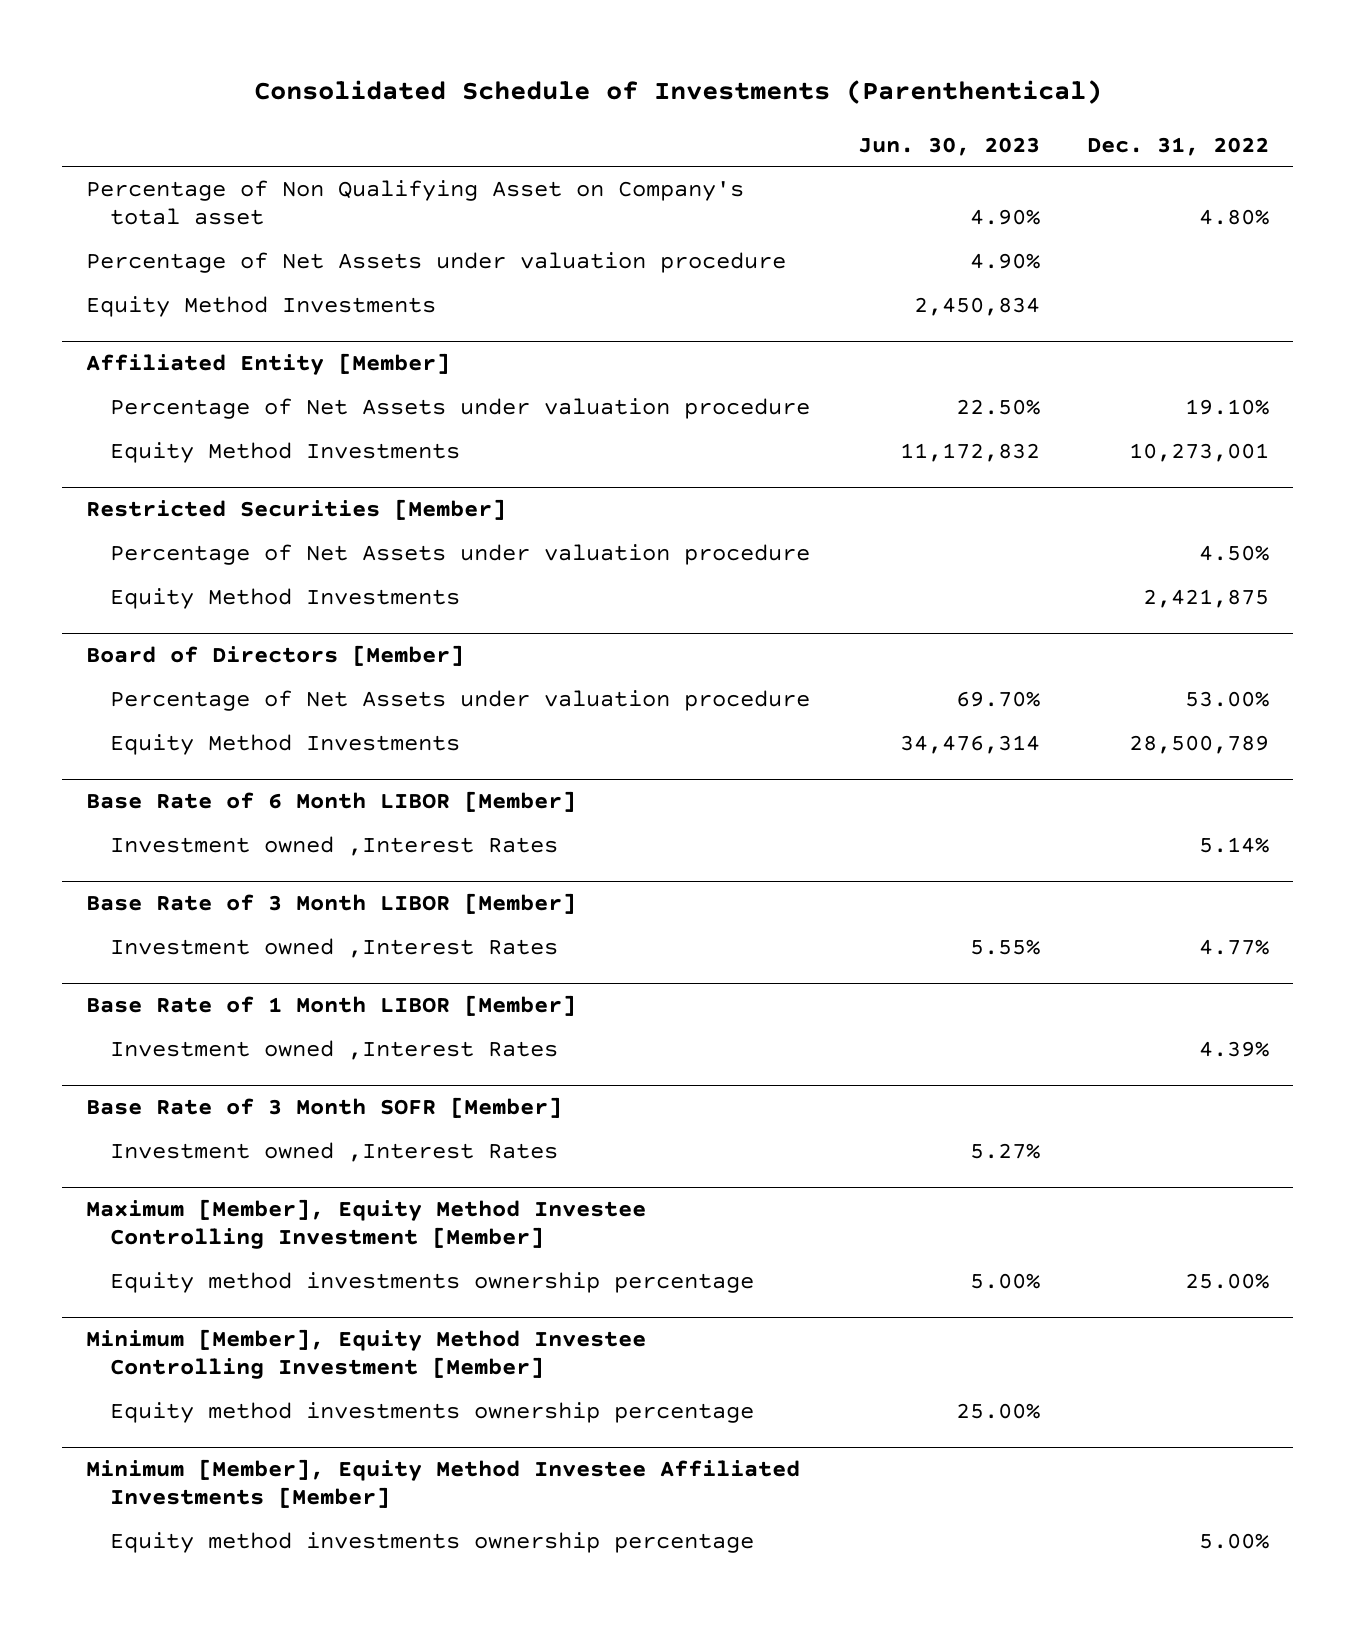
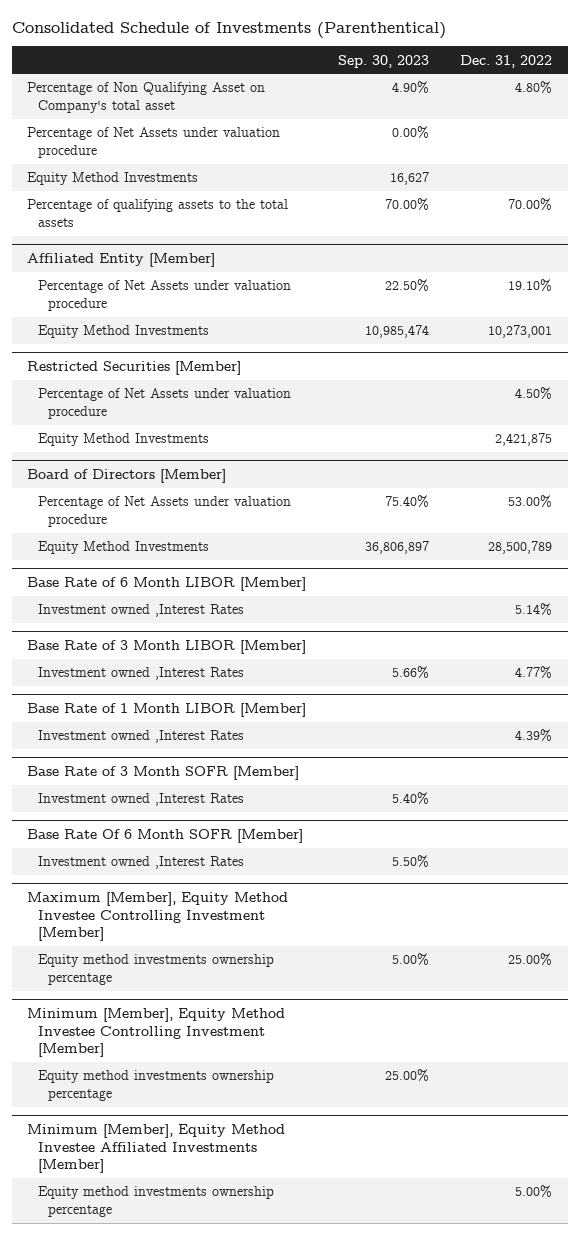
[857,136,1040,156] Jun. 30, 2023 -> none
none -> [337,54,429,68] Sep. 30, 2023
none -> [27,199,289,227] Percentage of qualifying assets to the total assets
none -> [27,829,304,844] Base Rate Of 6 Month SOFR [Member]
none -> [37,856,244,870] Investment owned ,Interest Rates

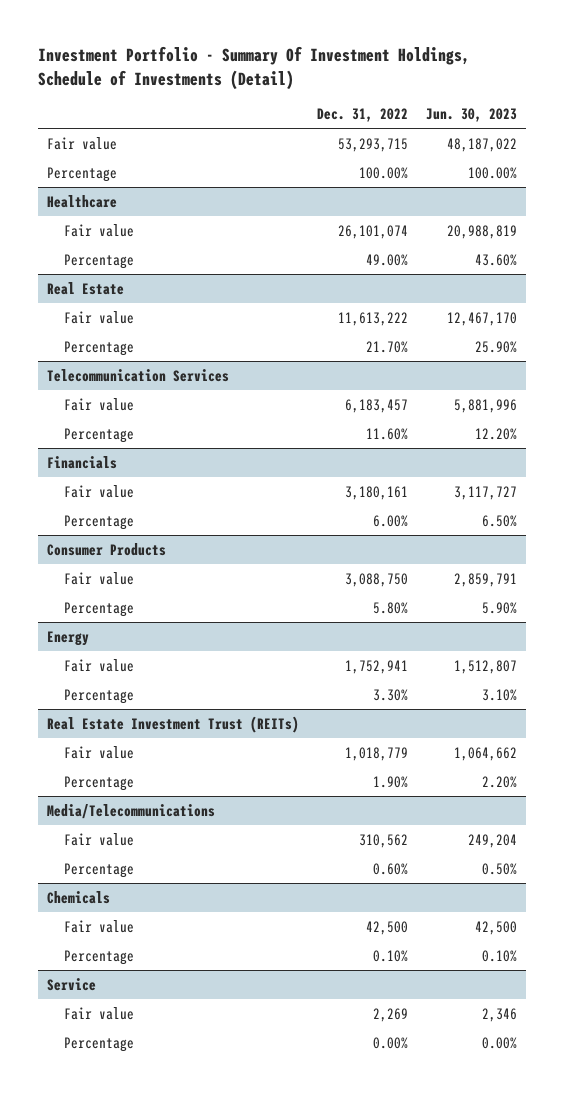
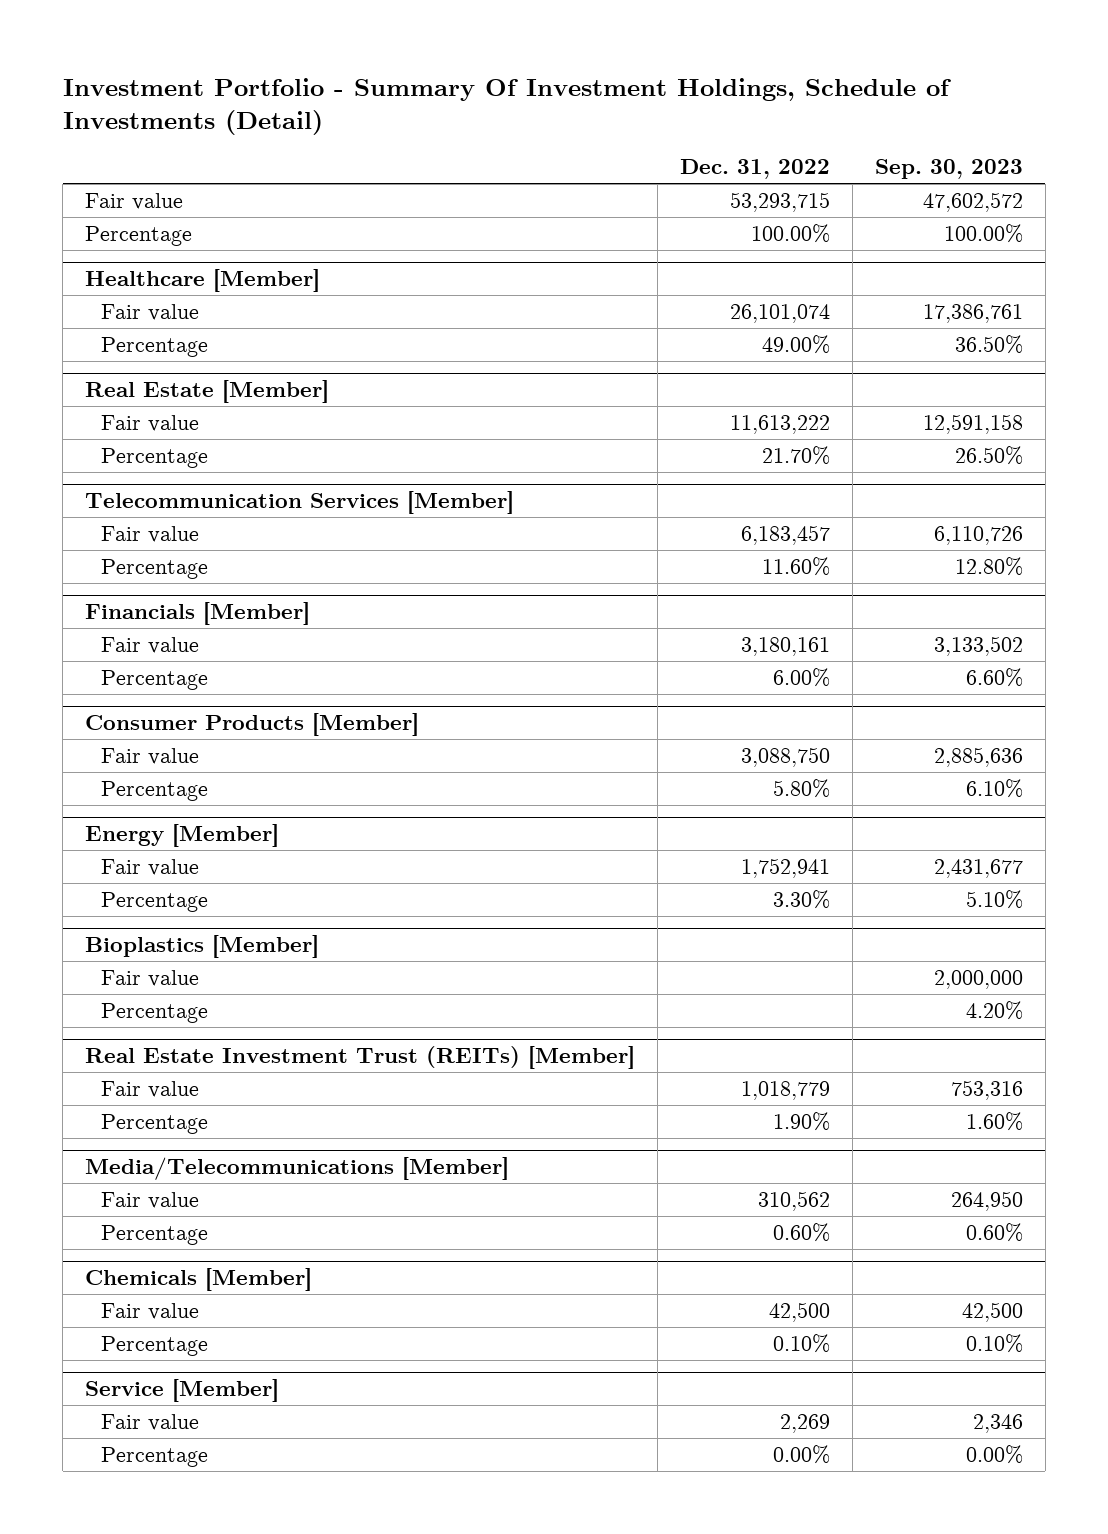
[426,108,518,123] Jun. 30, 2023 -> none
none -> [874,159,1023,180] Sep. 30, 2023
[47,194,118,208] Healthcare -> [85,269,321,293] Healthcare [Member]
[47,281,125,295] Real Estate -> [85,380,330,404] Real Estate [Member]
[47,368,230,382] Telecommunication Services -> [85,491,515,515] Telecommunication Services [Member]
[47,455,118,469] Financials -> [85,602,311,626] Financials [Member]
[47,542,167,556] Consumer Products -> [85,713,420,737] Consumer Products [Member]
[47,630,90,646] Energy -> [85,824,280,848] Energy [Member]
none -> [85,935,320,959] Bioplastics [Member]
none -> [101,969,200,987] Fair value
none -> [101,1002,209,1023] Percentage
[47,715,300,733] Real Estate Investment Trust (REITs) -> [85,1046,636,1070] Real Estate Investment Trust (REITs) [Member]
[47,803,216,819] Media/Telecommunications -> [85,1157,510,1181] Media/Telecommunications [Member]
[47,890,111,904] Chemicals -> [85,1268,313,1292] Chemicals [Member]
[47,977,97,991] Service -> [85,1379,280,1403] Service [Member]

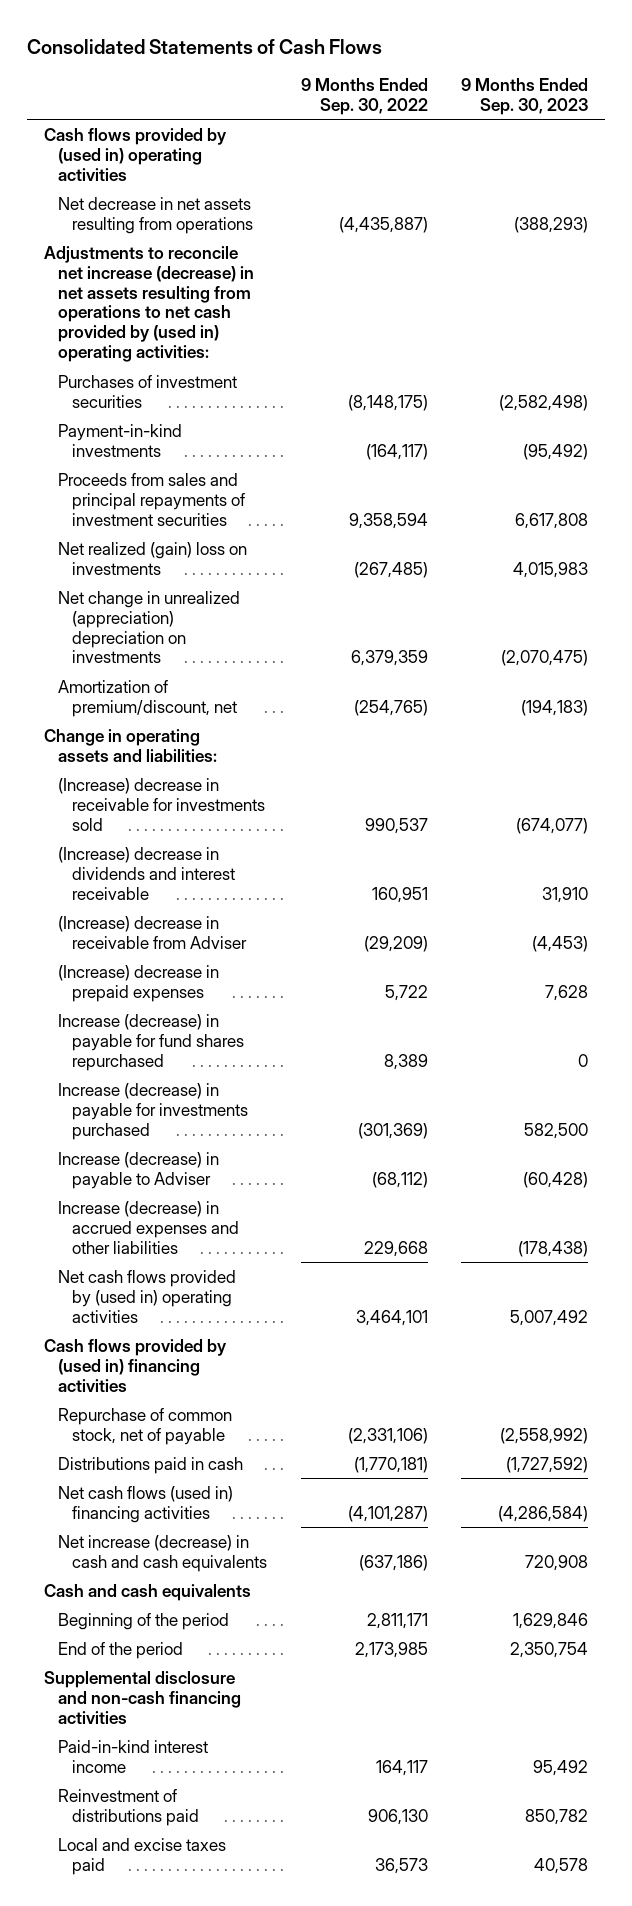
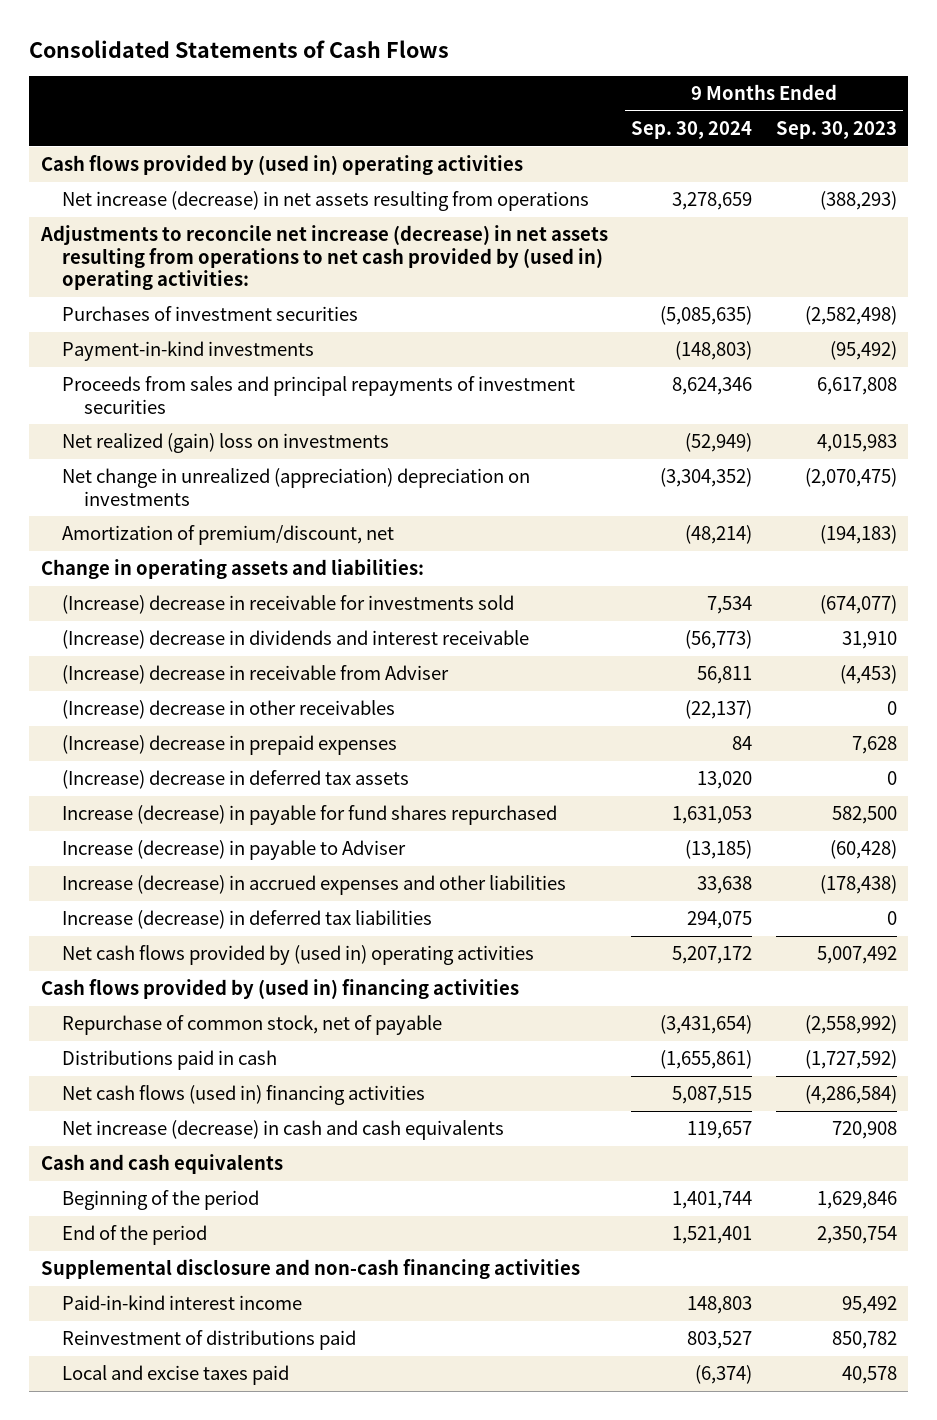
[300,78,428,116] 9 Months Ended Sep. 30, 2022 -> none
none -> [631,120,753,139] Sep. 30, 2024
[58,196,254,234] Net decrease in net assets resulting from operations -> [62,191,590,212] Net increase (decrease) in net assets resulting from operations
none -> [62,700,396,720] (Increase) decrease in other receivables
[58,1082,249,1140] Increase (decrease) in payable for investments purchased -> none
none -> [62,770,410,790] (Increase) decrease in deferred tax assets
[578,1053,589,1067] 0 -> [831,806,897,825] 582,500
none -> [62,910,433,930] Increase (decrease) in deferred tax liabilities

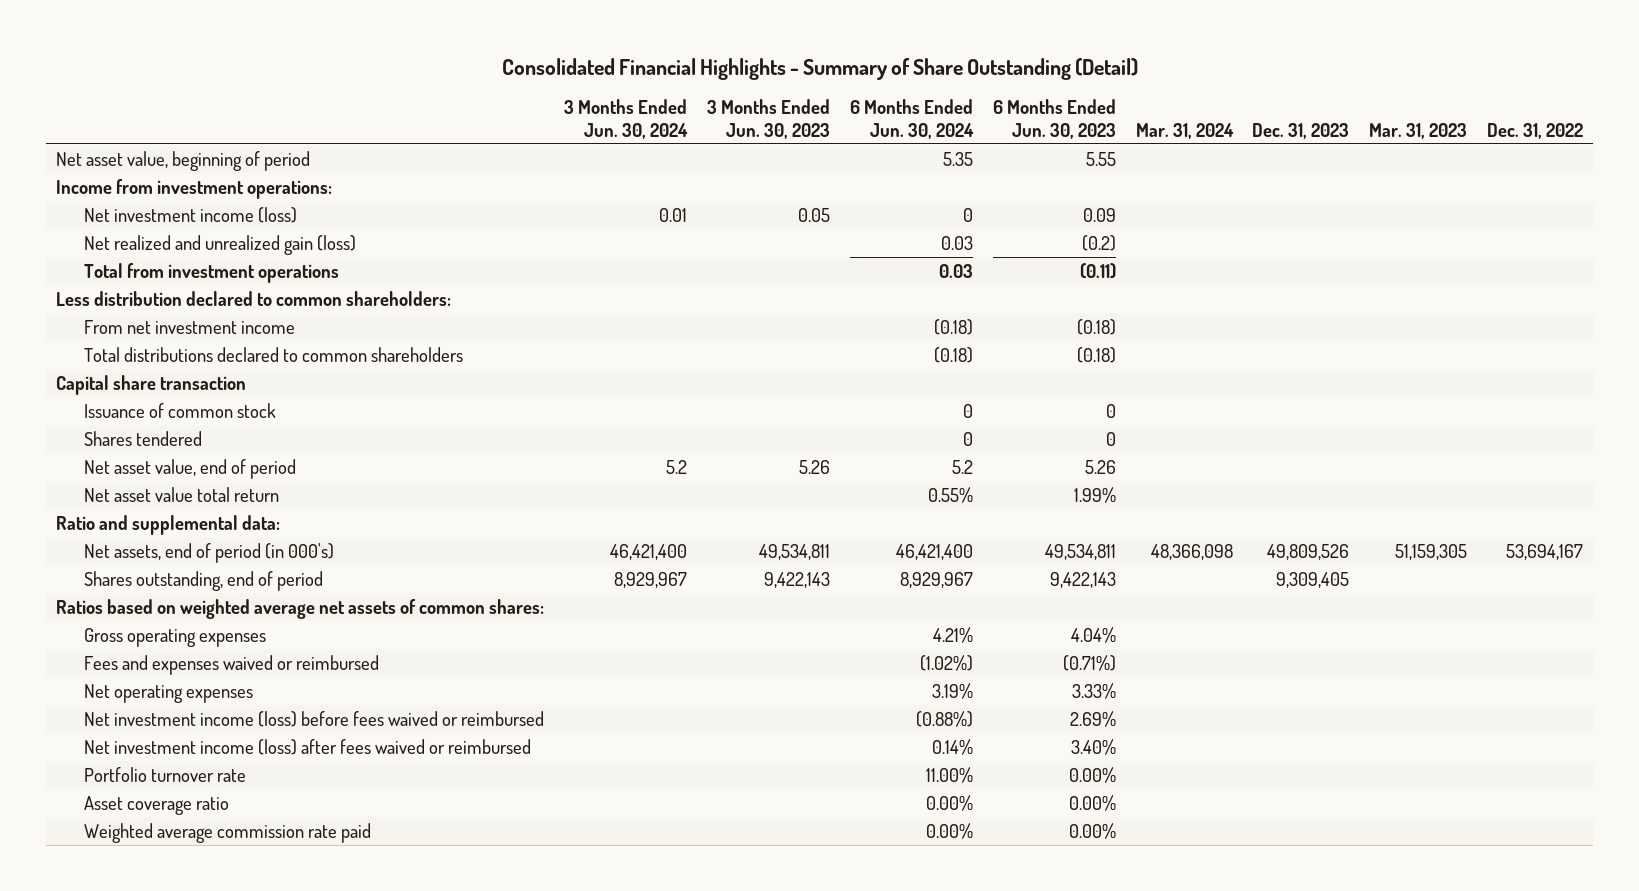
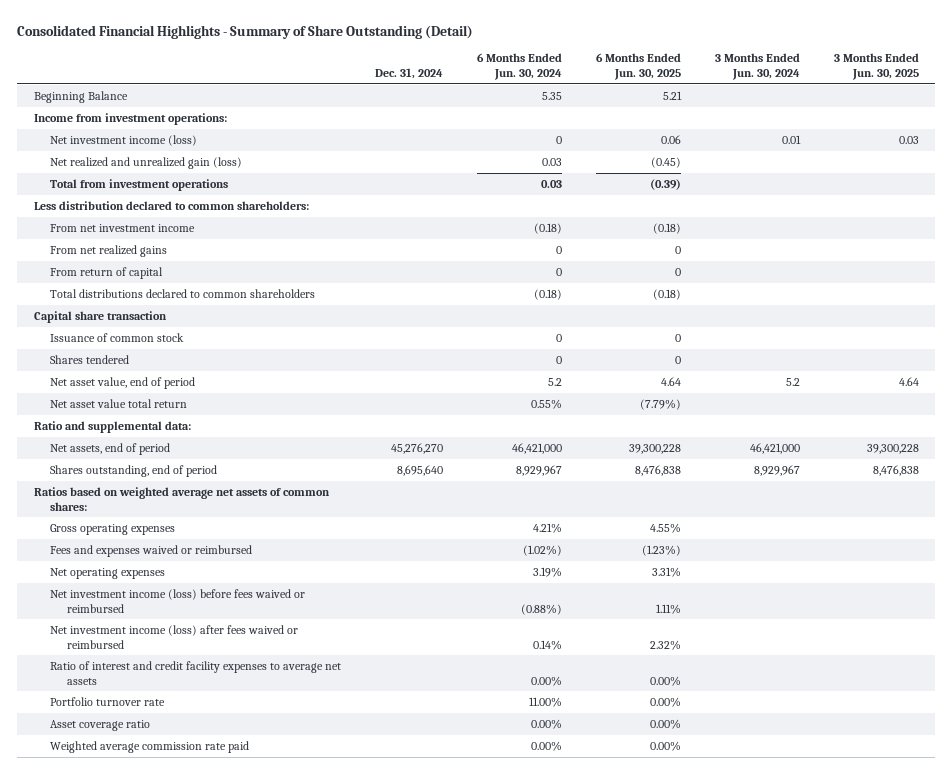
[706,99,830,139] 3 Months Ended Jun. 30, 2023 -> none
[992,99,1116,139] 6 Months Ended Jun. 30, 2023 -> none
[1135,122,1234,139] Mar. 31, 2024 -> none
[1252,122,1350,139] Dec. 31, 2023 -> none
[1369,122,1468,139] Mar. 31, 2023 -> none
[1487,122,1584,139] Dec. 31, 2022 -> none
none -> [375,68,444,80] Dec. 31, 2024
none -> [595,53,681,81] 6 Months Ended Jun. 30, 2025
none -> [833,53,919,81] 3 Months Ended Jun. 30, 2025
[56,150,311,171] Net asset value, beginning of period -> [33,90,128,103] Beginning Balance
none -> [50,244,168,257] From net realized gains
none -> [50,266,164,279] From return of capital
[83,542,334,563] Net assets, end of period (in 000's) -> [50,442,171,455] Net assets, end of period
[609,543,687,560] 46,421,400 -> [749,442,800,454] 46,421,000
[895,543,973,560] 46,421,400 -> [512,442,563,454] 46,421,000
none -> [50,660,342,685] Ratio of interest and credit facility expenses to average net assets

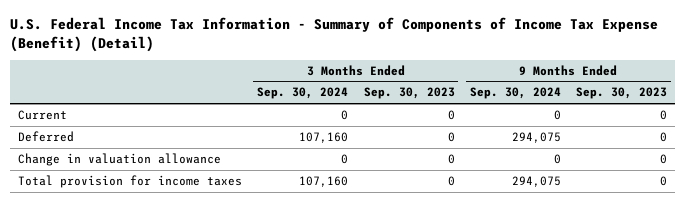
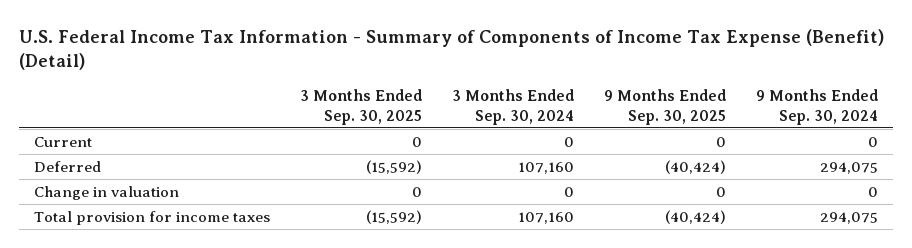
[363,87,455,100] Sep. 30, 2023 -> none
[576,87,668,100] Sep. 30, 2023 -> none
none -> [299,88,422,125] 3 Months Ended Sep. 30, 2025
none -> [604,88,727,125] 9 Months Ended Sep. 30, 2025
[18,153,222,167] Change in valuation allowance -> [33,185,179,200] Change in valuation

